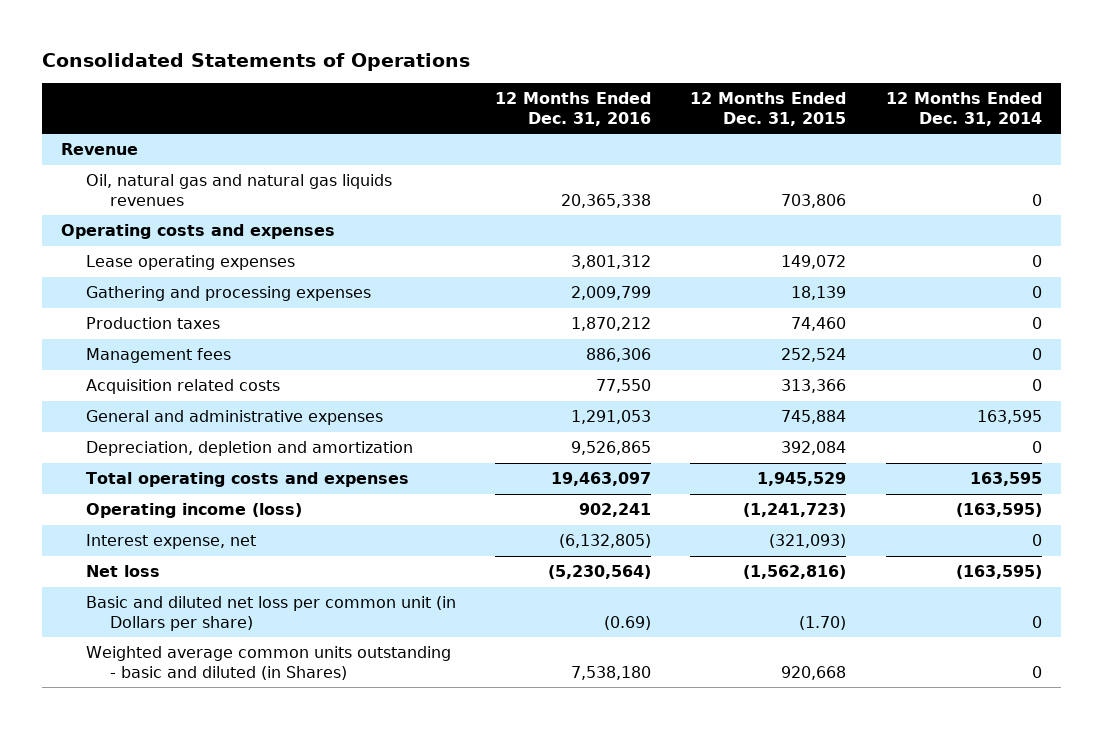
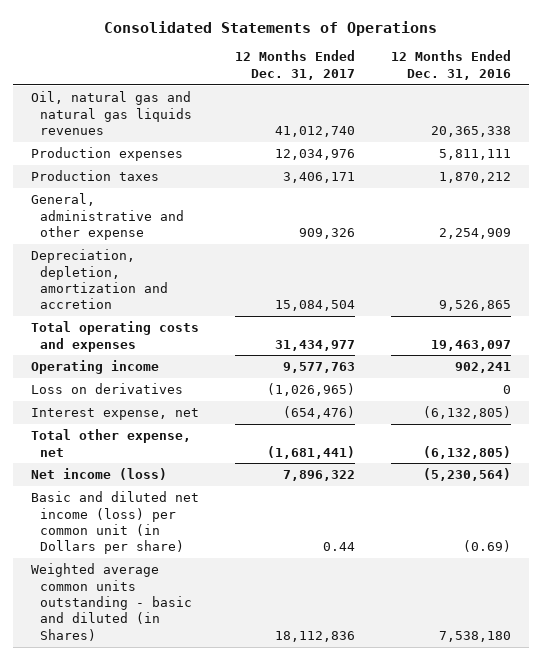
[690,92,847,126] 12 Months Ended Dec. 31, 2015 -> none
[885,92,1042,126] 12 Months Ended Dec. 31, 2014 -> none
none -> [234,50,355,80] 12 Months Ended Dec. 31, 2017
[61,143,139,156] Revenue -> none
[61,224,336,240] Operating costs and expenses -> none
[85,255,295,271] Lease operating expenses -> none
[85,286,371,302] Gathering and processing expenses -> none
none -> [30,147,183,162] Production expenses
[85,348,231,364] Management fees -> none
[85,379,280,395] Acquisition related costs -> none
[85,410,383,426] General and administrative expenses -> [30,193,185,240] General, administrative and other expense
[571,410,652,425] 1,291,053 -> [438,227,511,239] 2,254,909
[85,441,413,457] Depreciation, depletion and amortization -> [30,249,169,310] Depreciation, depletion, amortization and accretion
[85,503,302,519] Operating income (loss) -> [30,360,159,375] Operating income
none -> [30,383,183,395] Loss on derivatives
none -> [30,429,191,457] Total other expense, net
[85,565,160,578] Net loss -> [30,468,167,481] Net income (loss)
[85,596,456,631] Basic and diluted net loss per common unit (in Dollars per share) -> [30,491,199,555] Basic and diluted net income (loss) per common unit (in Dollars per share)

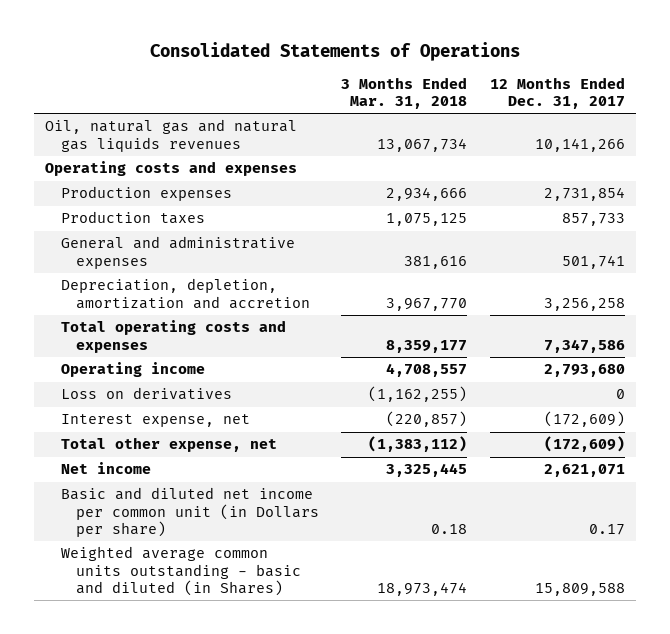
[390,50,511,80] 12 Months Ended Dec. 31, 2016 -> none
none -> [341,76,468,109] 3 Months Ended Mar. 31, 2018
[274,125,355,137] 41,012,740 -> [534,137,625,152] 10,141,266
none -> [45,161,298,177] Operating costs and expenses
[274,149,355,161] 12,034,976 -> [543,187,625,202] 2,731,854
[282,172,355,184] 3,406,171 -> [561,213,625,227] 857,733
[30,193,185,240] General, administrative and other expense -> [60,236,295,269] General and administrative expenses
[298,227,355,239] 909,326 -> [561,254,625,269] 501,741
[274,300,355,312] 15,084,504 -> [543,297,625,311] 3,256,258
[274,339,355,351] 31,434,977 -> [543,338,625,353] 7,347,586
[282,362,355,374] 9,577,763 -> [543,364,625,378] 2,793,680
[266,383,355,397] (1,026,965) -> [615,389,625,400] 0
[282,406,355,420] (654,476) -> [543,411,625,428] (172,609)
[266,445,355,459] (1,681,441) -> [543,436,625,453] (172,609)
[30,468,167,481] Net income (loss) -> [60,462,151,475] Net income
[282,470,355,482] 7,896,322 -> [543,464,625,478] 2,621,071
[30,491,199,555] Basic and diluted net income (loss) per common unit (in Dollars per share) -> [60,487,319,538] Basic and diluted net income per common unit (in Dollars per share)
[322,542,355,552] 0.44 -> [588,524,625,536] 0.17
[274,630,355,642] 18,112,836 -> [534,583,625,597] 15,809,588

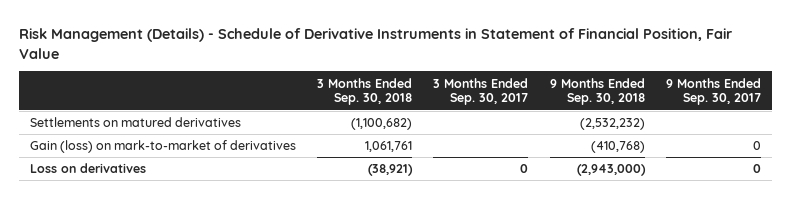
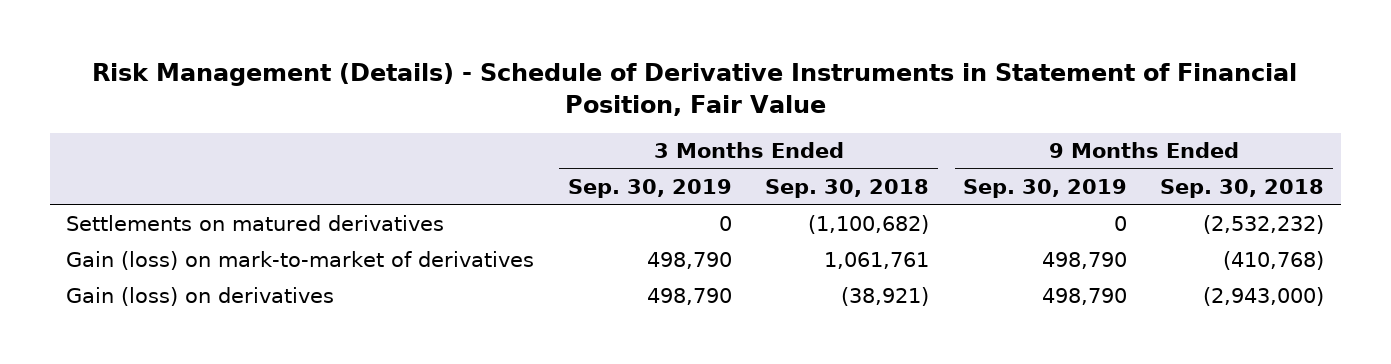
[433,77,529,106] 3 Months Ended Sep. 30, 2017 -> none
[666,77,762,106] 9 Months Ended Sep. 30, 2017 -> none
none -> [567,179,732,199] Sep. 30, 2019
none -> [962,179,1127,199] Sep. 30, 2019
[29,163,146,174] Loss on derivatives -> [66,287,335,307] Gain (loss) on derivatives

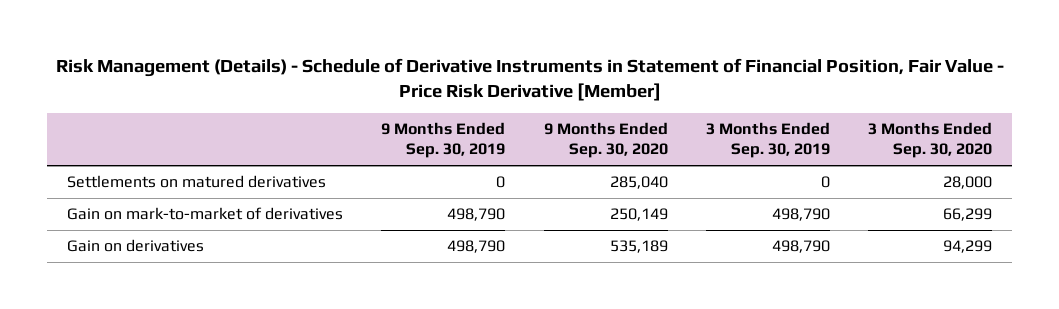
[92,63,1298,116] Risk Management (Details) - Schedule of Derivative Instruments in Statement of Financial Position, Fair Value -> [55,58,1004,102] Risk Management (Details) - Schedule of Derivative Instruments in Statement of Financial Position, Fair Value - Price Risk Derivative [Member]
[765,179,930,199] Sep. 30, 2018 -> none
[1160,179,1325,199] Sep. 30, 2018 -> none
none -> [543,122,668,159] 9 Months Ended Sep. 30, 2020
none -> [868,122,993,159] 3 Months Ended Sep. 30, 2020
[66,251,535,271] Gain (loss) on mark-to-market of derivatives -> [66,207,343,221] Gain on mark-to-market of derivatives
[66,287,335,307] Gain (loss) on derivatives -> [66,239,204,253] Gain on derivatives

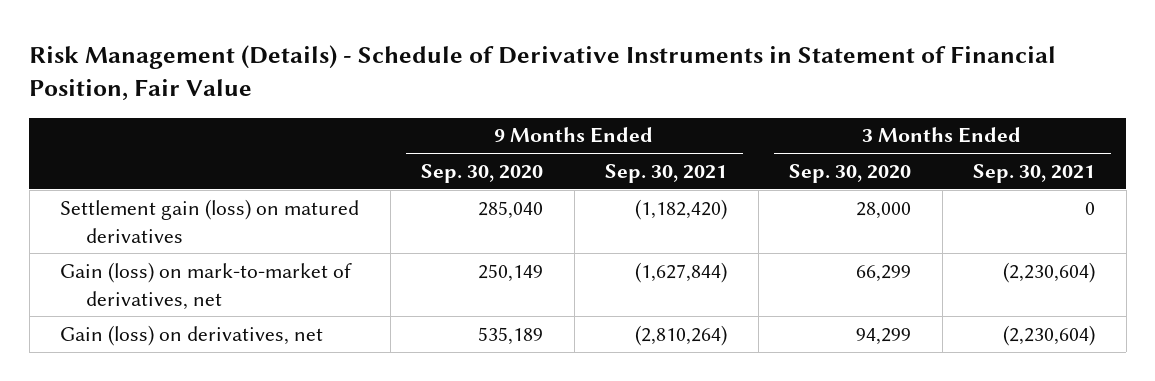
[55,58,1004,102] Risk Management (Details) - Schedule of Derivative Instruments in Statement of Financial Position, Fair Value - Price Risk Derivative [Member] -> [29,44,1057,102] Risk Management (Details) - Schedule of Derivative Instruments in Statement of Financial Position, Fair Value
[381,122,506,159] 9 Months Ended Sep. 30, 2019 -> none
[705,122,830,159] 3 Months Ended Sep. 30, 2019 -> none
none -> [605,163,728,183] Sep. 30, 2021
none -> [973,163,1096,183] Sep. 30, 2021
[66,175,326,189] Settlements on matured derivatives -> [60,198,360,243] Settlement gain (loss) on matured derivatives
[66,207,343,221] Gain on mark-to-market of derivatives -> [60,261,353,310] Gain (loss) on mark-to-market of derivatives, net
[66,239,204,253] Gain on derivatives -> [60,324,324,346] Gain (loss) on derivatives, net

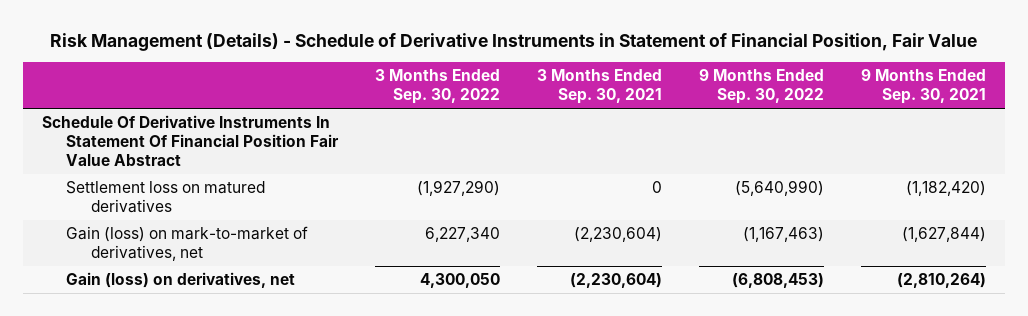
[421,163,544,183] Sep. 30, 2020 -> none
[789,163,912,183] Sep. 30, 2020 -> none
none -> [375,69,501,105] 3 Months Ended Sep. 30, 2022
none -> [699,69,825,105] 9 Months Ended Sep. 30, 2022
none -> [41,115,340,166] Schedule Of Derivative Instruments In Statement Of Financial Position Fair Value Abstract
[60,198,360,243] Settlement gain (loss) on matured derivatives -> [66,181,266,214] Settlement loss on matured derivatives

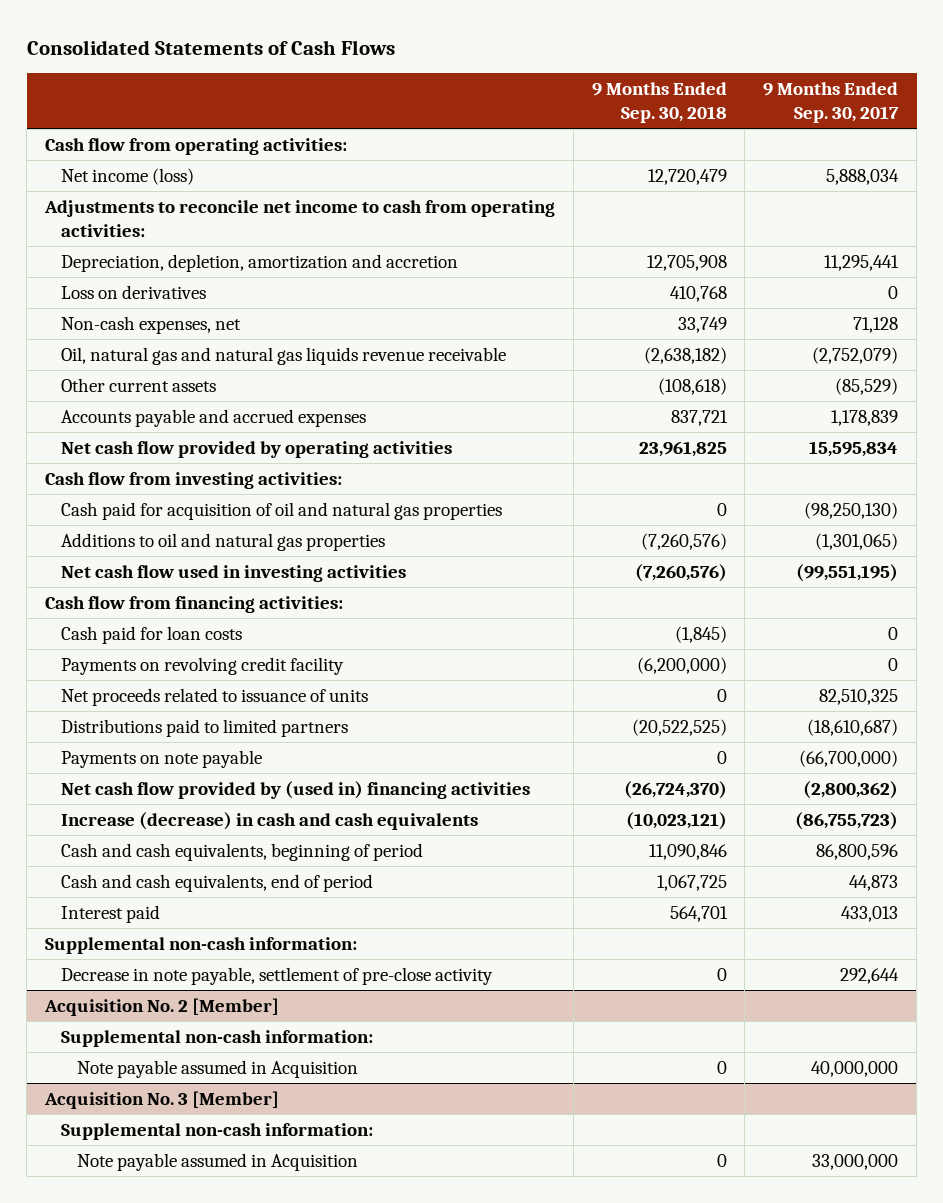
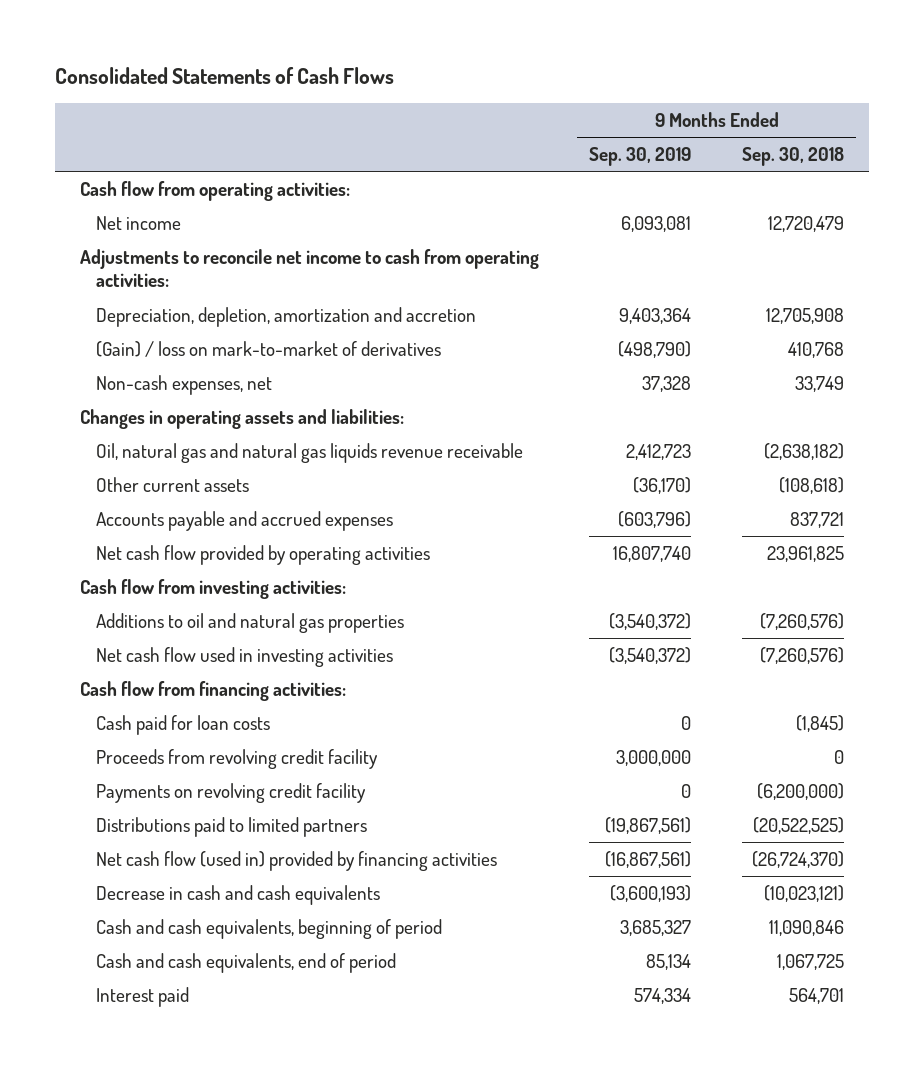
[763,82,900,124] 9 Months Ended Sep. 30, 2017 -> none
none -> [589,147,692,167] Sep. 30, 2019
[60,167,194,185] Net income (loss) -> [96,216,182,231] Net income
[60,284,206,299] Loss on derivatives -> [96,341,442,358] (Gain) / loss on mark-to-market of derivatives
none -> [79,409,404,430] Changes in operating assets and liabilities:
[60,501,502,520] Cash paid for acquisition of oil and natural gas properties -> none
none -> [96,749,379,770] Proceeds from revolving credit facility
[60,687,368,706] Net proceeds related to issuance of units -> none
[60,749,262,768] Payments on note payable -> none
[60,780,530,799] Net cash flow provided by (used in) financing activities -> [96,851,498,872] Net cash flow (used in) provided by financing activities
[60,811,478,830] Increase (decrease) in cash and cash equivalents -> [96,885,381,906] Decrease in cash and cash equivalents
[44,936,357,954] Supplemental non-cash information: -> none
[60,966,493,985] Decrease in note payable, settlement of pre-close activity -> none
[43,997,279,1016] Acquisition No. 2 [Member] -> none
[60,1029,373,1047] Supplemental non-cash information: -> none
[77,1059,359,1078] Note payable assumed in Acquisition -> none
[43,1090,279,1109] Acquisition No. 3 [Member] -> none
[60,1122,373,1140] Supplemental non-cash information: -> none
[77,1152,359,1171] Note payable assumed in Acquisition -> none

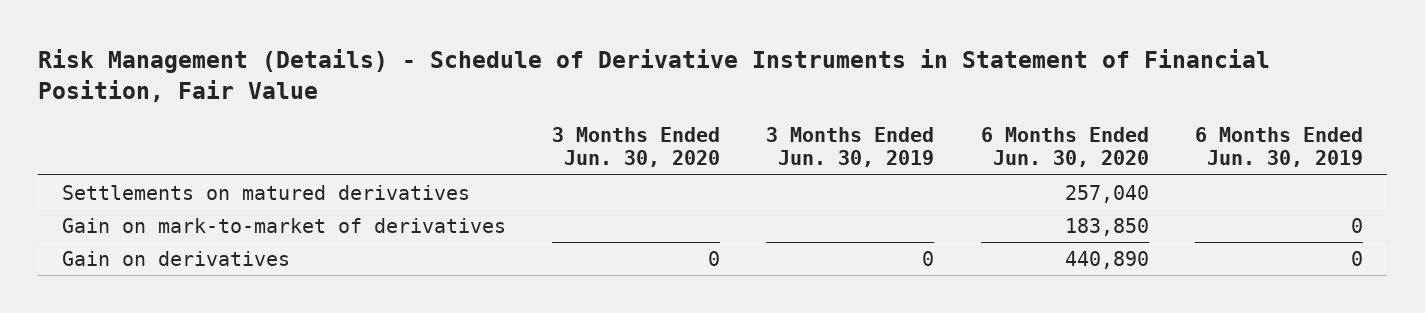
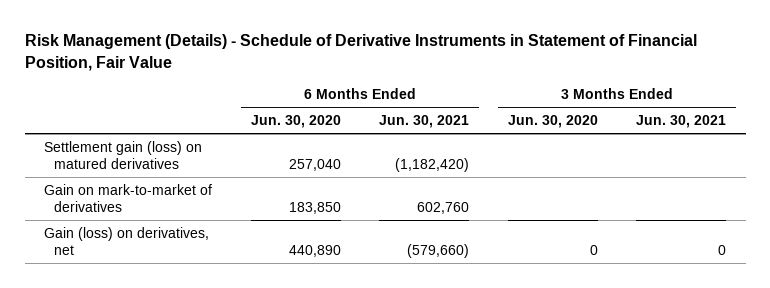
[766,126,935,168] 3 Months Ended Jun. 30, 2019 -> none
[1195,126,1364,168] 6 Months Ended Jun. 30, 2019 -> none
none -> [379,115,470,129] Jun. 30, 2021
none -> [636,115,727,129] Jun. 30, 2021
[61,184,470,200] Settlements on matured derivatives -> [43,140,202,169] Settlement gain (loss) on matured derivatives
[61,250,290,266] Gain on derivatives -> [43,226,209,255] Gain (loss) on derivatives, net

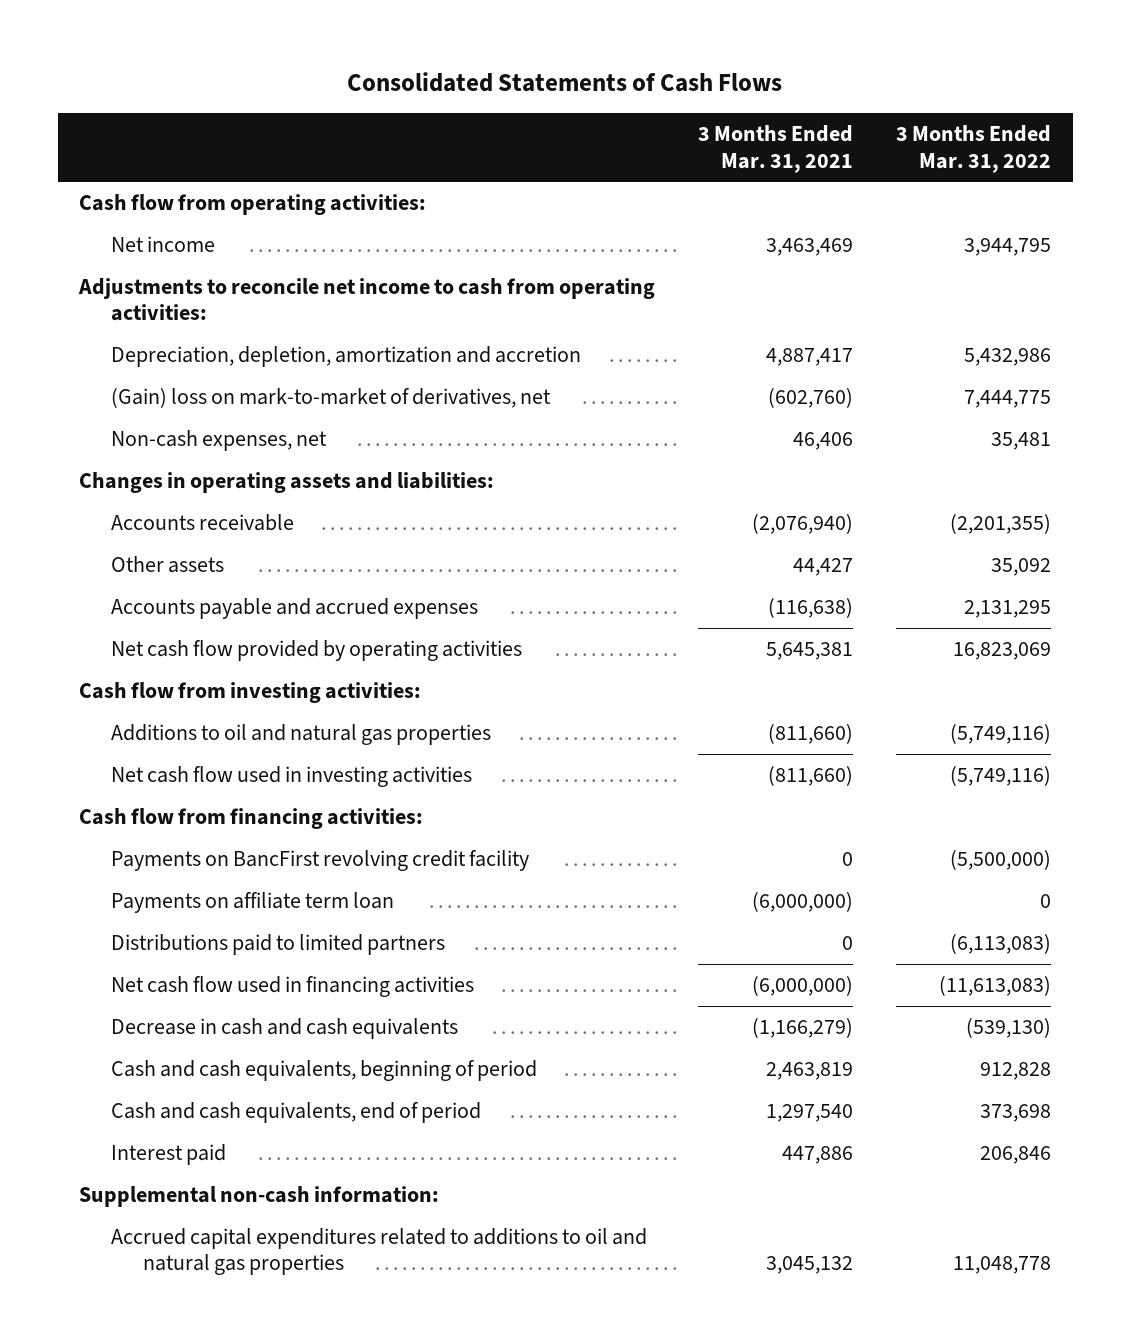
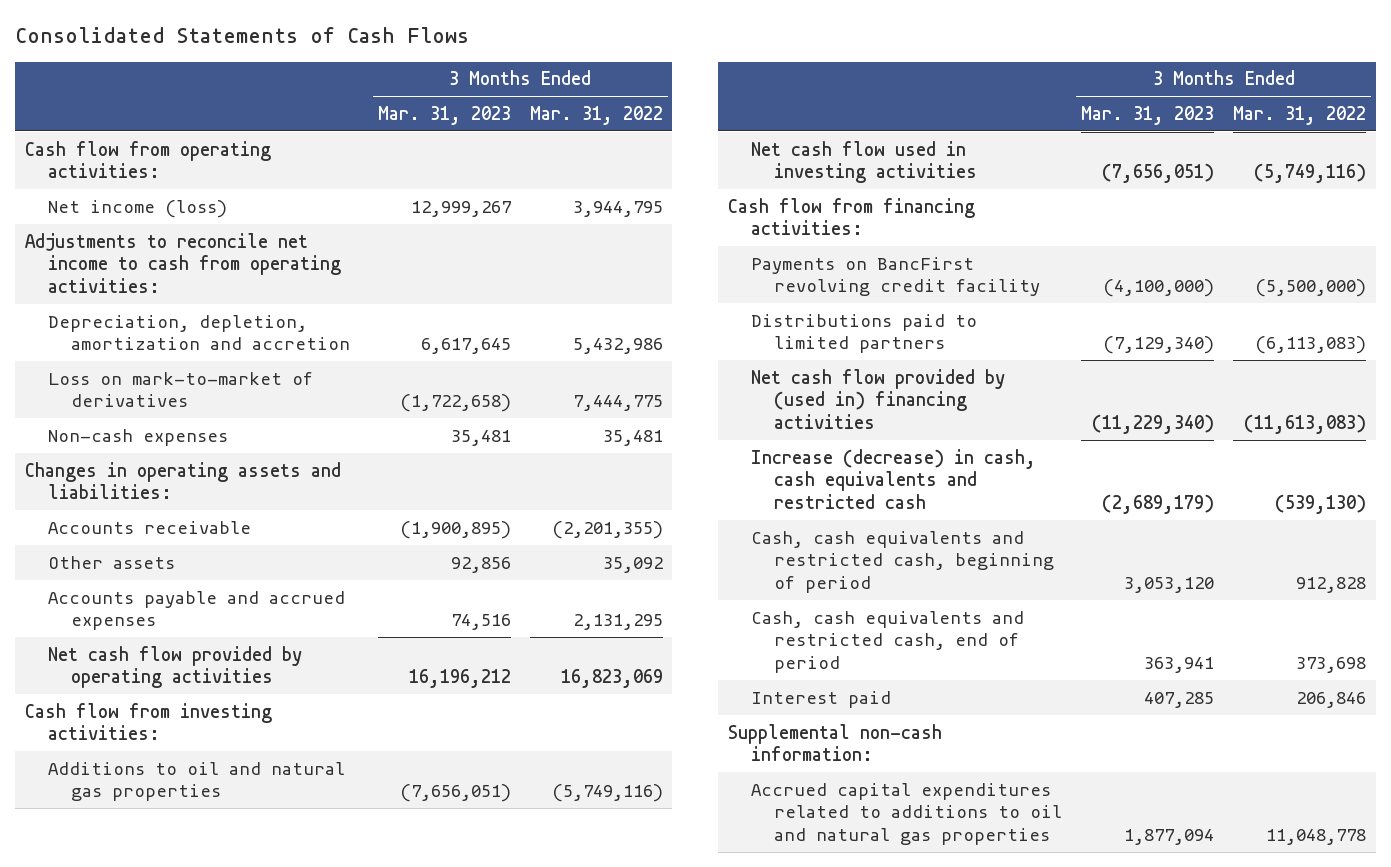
[698,125,854,173] 3 Months Ended Mar. 31, 2021 -> none
none -> [377,105,511,125] Mar. 31, 2023
[111,236,216,253] Net income -> [47,199,227,218] Net income (loss)
[111,388,552,409] (Gain) loss on mark-to-market of derivatives, net -> [47,371,313,408] Loss on mark-to-market of derivatives
[111,430,328,452] Non-cash expenses, net -> [47,428,228,446] Non-cash expenses
[111,892,395,914] Payments on affiliate term loan -> none
[111,976,475,998] Net cash flow used in financing activities -> [750,368,1005,429] Net cash flow provided by (used in) financing activities
[111,1018,459,1040] Decrease in cash and cash equivalents -> [750,448,1036,509] Increase (decrease) in cash, cash equivalents and restricted cash
[111,1060,538,1082] Cash and cash equivalents, beginning of period -> [750,530,1055,593] Cash, cash equivalents and restricted cash, beginning of period
[111,1102,482,1124] Cash and cash equivalents, end of period -> [750,610,1024,673] Cash, cash equivalents and restricted cash, end of period

